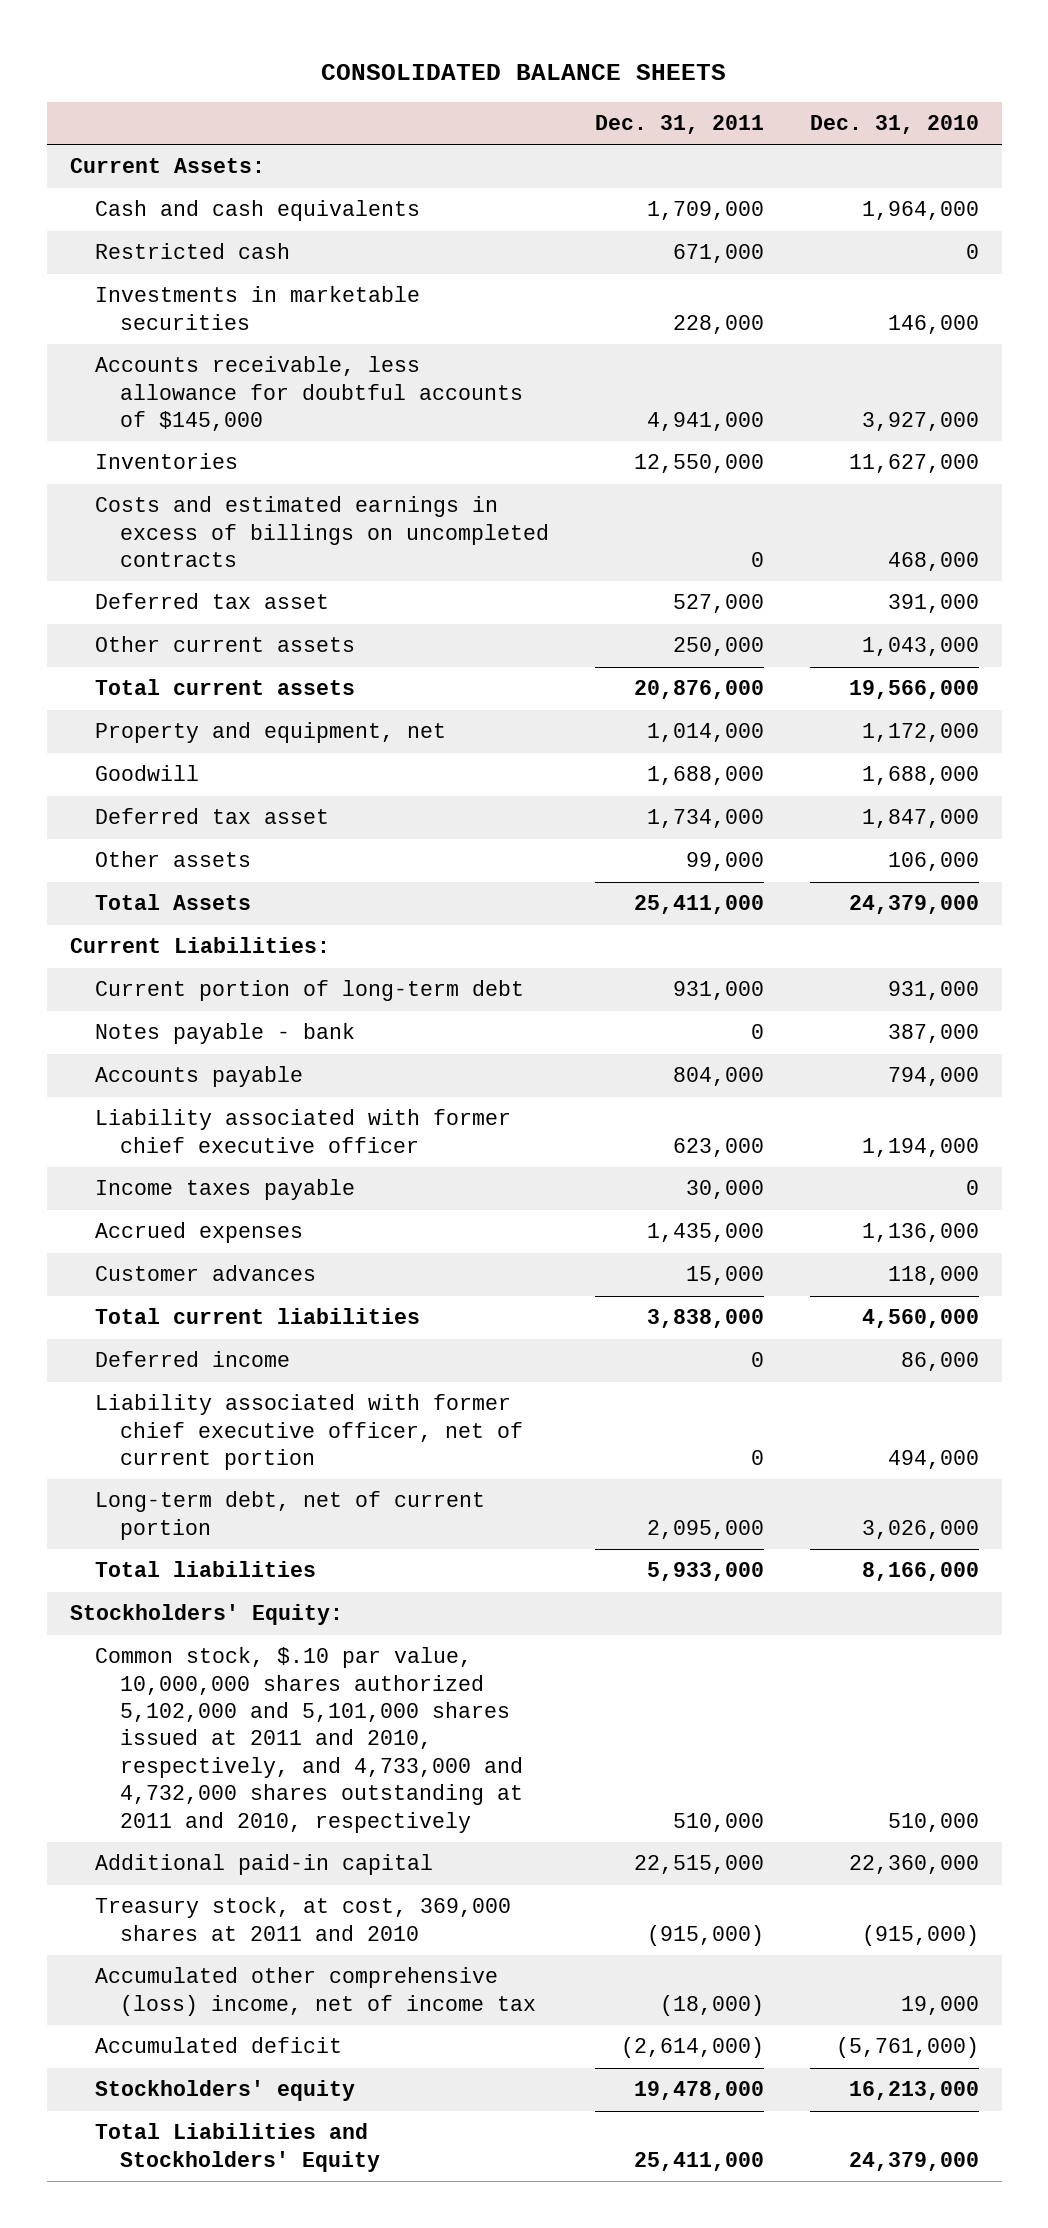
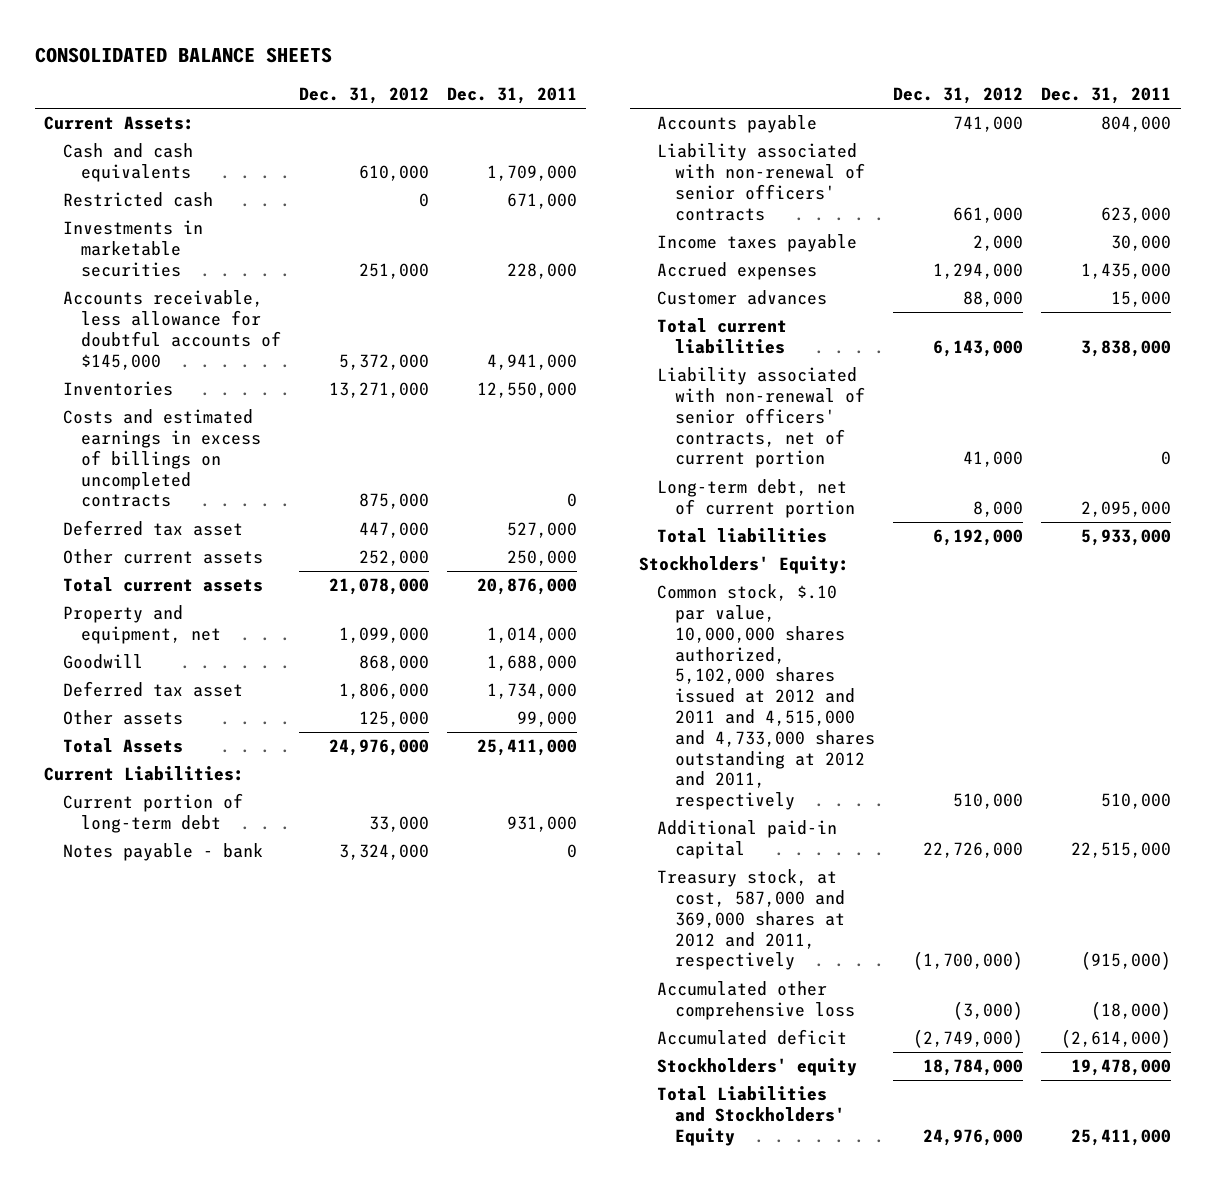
[809,115,979,135] Dec. 31, 2010 -> none
none -> [299,87,430,105] Dec. 31, 2012
[94,1109,511,1153] Liability associated with former chief executive officer -> [657,143,866,221] Liability associated with non-renewal of senior officers' contracts
[94,1351,290,1368] Deferred income -> none
[94,1394,524,1471] Liability associated with former chief executive officer, net of current portion -> [657,367,866,469] Liability associated with non-renewal of senior officers' contracts, net of current portion
[94,1647,524,1833] Common stock, $.10 par value, 10,000,000 shares authorized 5,102,000 and 5,101,000 shares issued at 2011 and 2010, respectively, and 4,733,000 and 4,732,000 shares outstanding at 2011 and 2010, respectively -> [657,584,876,811] Common stock, $.10 par value, 10,000,000 shares authorized, 5,102,000 shares issued at 2012 and 2011 and 4,515,000 and 4,733,000 shares outstanding at 2012 and 2011, respectively
[94,1897,511,1941] Treasury stock, at cost, 369,000 shares at 2011 and 2010 -> [657,869,846,971] Treasury stock, at cost, 587,000 and 369,000 shares at 2012 and 2011, respectively
[94,1967,537,2016] Accumulated other comprehensive (loss) income, net of income tax -> [657,981,856,1021] Accumulated other comprehensive loss

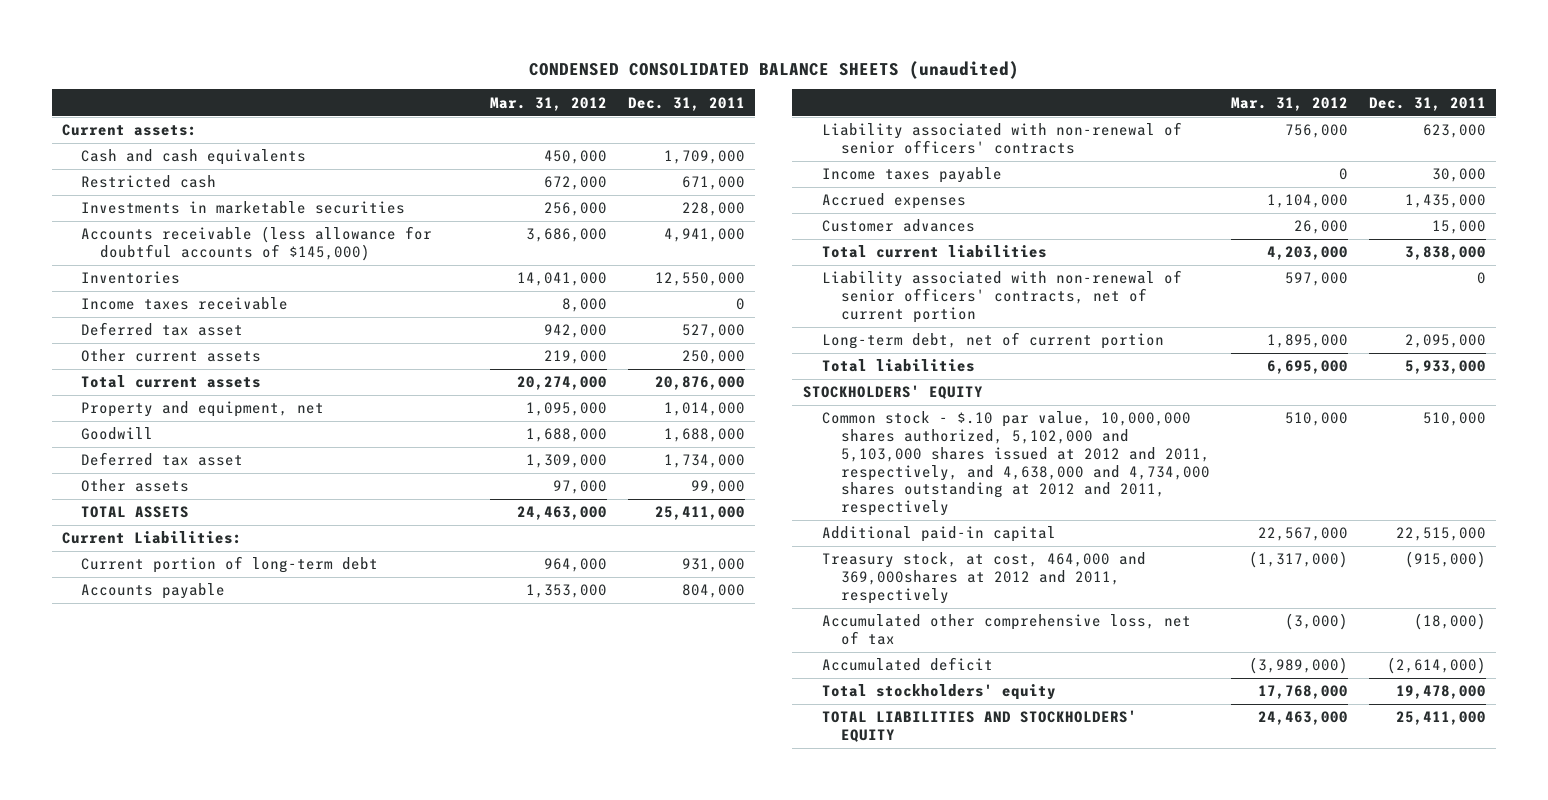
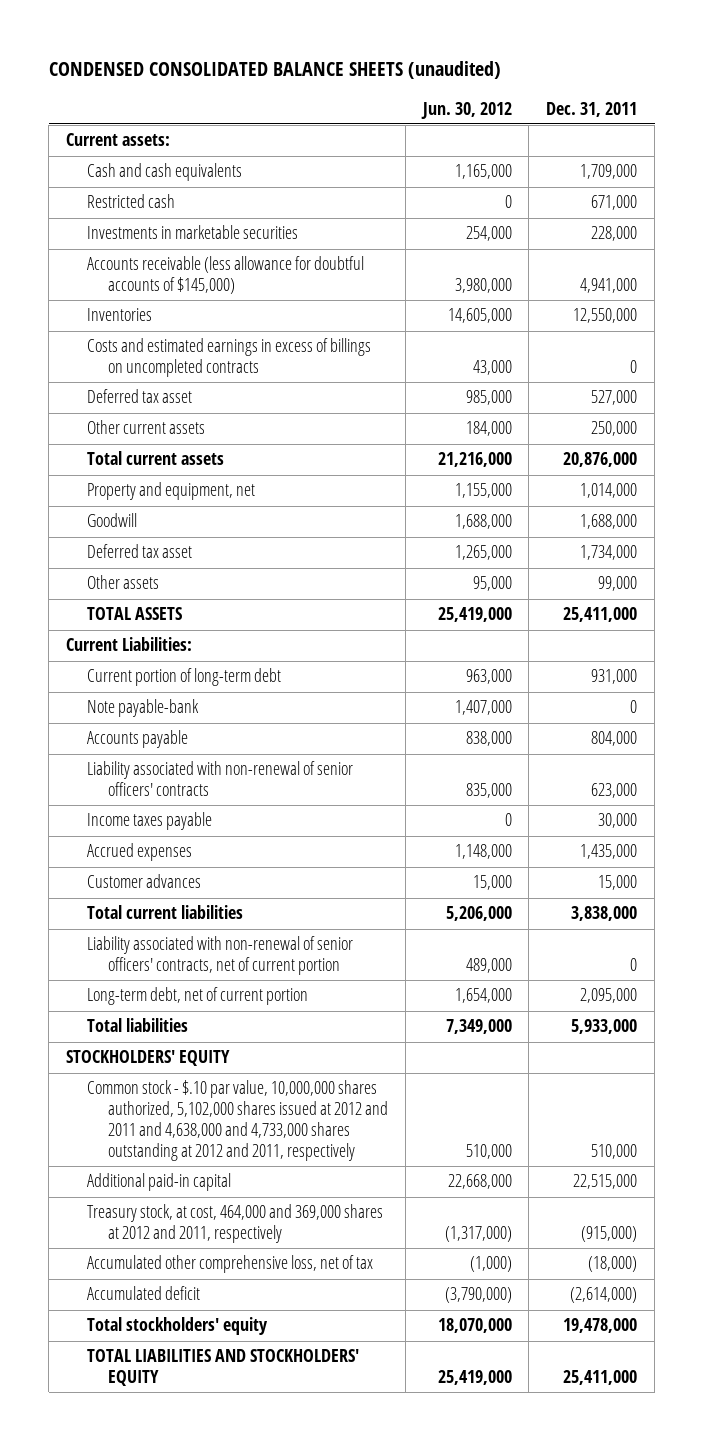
[489,96,607,111] Mar. 31, 2012 -> none
none -> [420,101,512,119] Jun. 30, 2012
[80,297,288,311] Income taxes receivable -> none
none -> [86,338,371,378] Costs and estimated earnings in excess of billings on uncompleted contracts
none -> [86,699,199,718] Note payable-bank
[821,411,1210,517] Common stock - $.10 par value, 10,000,000 shares authorized, 5,102,000 and 5,103,000 shares issued at 2012 and 2011, respectively, and 4,638,000 and 4,734,000 shares outstanding at 2012 and 2011, respectively -> [86,1080,388,1162] Common stock - $.10 par value, 10,000,000 shares authorized, 5,102,000 shares issued at 2012 and 2011 and 4,638,000 and 4,733,000 shares outstanding at 2012 and 2011, respectively
[821,552,1146,604] Treasury stock, at cost, 464,000 and 369,000shares at 2012 and 2011, respectively -> [86,1204,383,1244] Treasury stock, at cost, 464,000 and 369,000 shares at 2012 and 2011, respectively

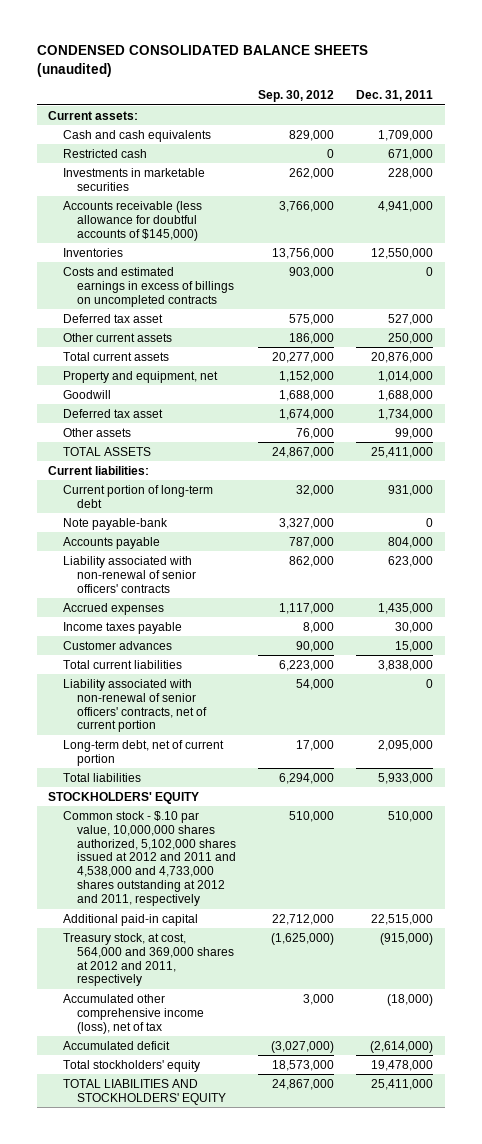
[420,101,512,119] Jun. 30, 2012 -> none
none -> [258,90,335,103] Sep. 30, 2012
[65,637,192,652] Current Liabilities: -> [48,465,150,475] Current liabilities:
[86,812,212,831] Income taxes payable -> [62,621,182,634] Income taxes payable
[86,1080,388,1162] Common stock - $.10 par value, 10,000,000 shares authorized, 5,102,000 shares issued at 2012 and 2011 and 4,638,000 and 4,733,000 shares outstanding at 2012 and 2011, respectively -> [62,810,236,907] Common stock - $.10 par value, 10,000,000 shares authorized, 5,102,000 shares issued at 2012 and 2011 and 4,538,000 and 4,733,000 shares outstanding at 2012 and 2011, respectively
[86,1204,383,1244] Treasury stock, at cost, 464,000 and 369,000 shares at 2012 and 2011, respectively -> [62,932,234,987] Treasury stock, at cost, 564,000 and 369,000 shares at 2012 and 2011, respectively
[86,1255,373,1274] Accumulated other comprehensive loss, net of tax -> [62,993,204,1034] Accumulated other comprehensive income (loss), net of tax

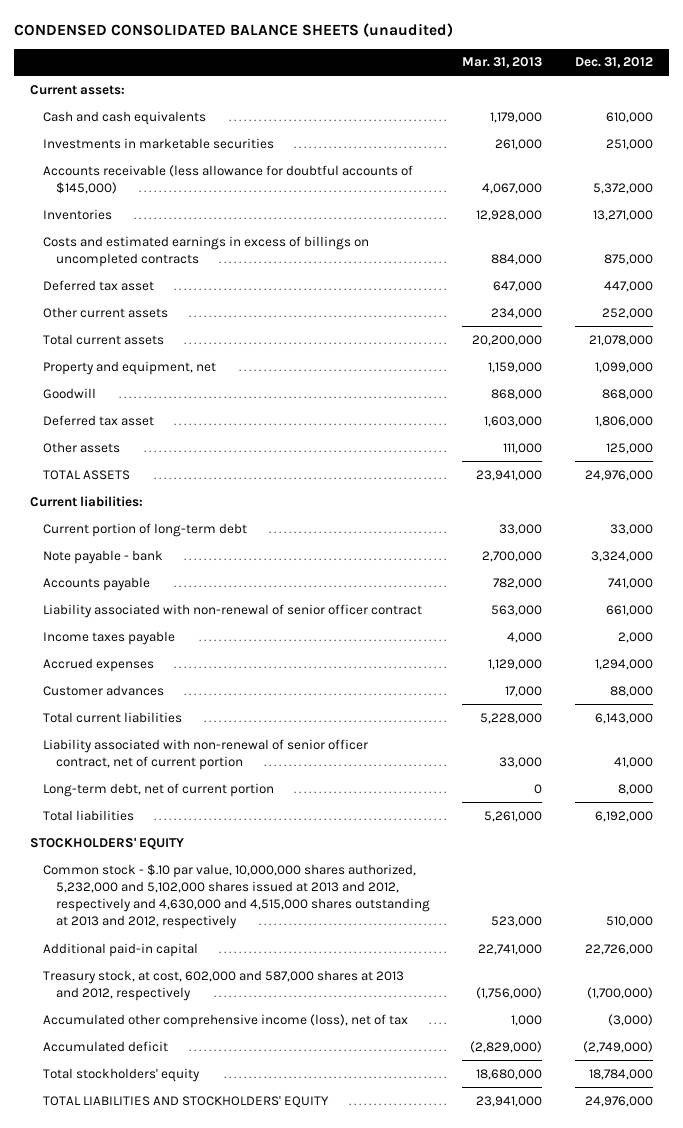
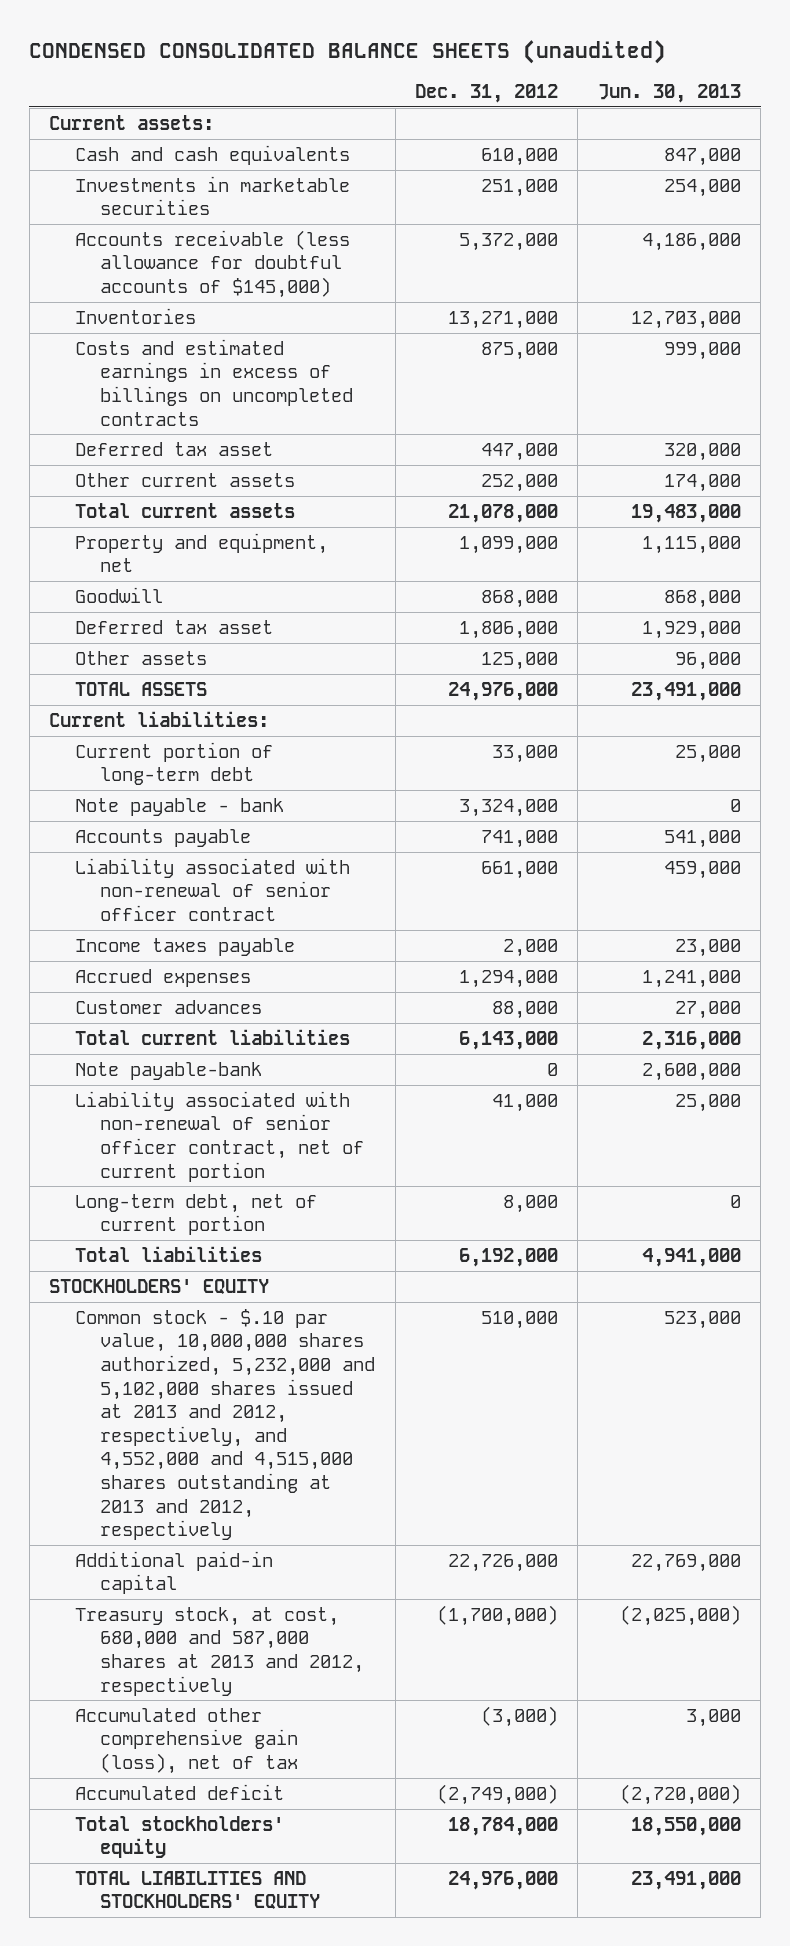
[462,57,543,69] Mar. 31, 2013 -> none
none -> [597,83,741,103] Jun. 30, 2013
none -> [74,1061,262,1080] Note payable-bank
[43,863,430,930] Common stock - $.10 par value, 10,000,000 shares authorized, 5,232,000 and 5,102,000 shares issued at 2013 and 2012, respectively and 4,630,000 and 4,515,000 shares outstanding at 2013 and 2012, respectively -> [74,1308,376,1541] Common stock - $.10 par value, 10,000,000 shares authorized, 5,232,000 and 5,102,000 shares issued at 2013 and 2012, respectively, and 4,552,000 and 4,515,000 shares outstanding at 2013 and 2012, respectively
[43,969,405,1001] Treasury stock, at cost, 602,000 and 587,000 shares at 2013 and 2012, respectively -> [74,1606,365,1696] Treasury stock, at cost, 680,000 and 587,000 shares at 2013 and 2012, respectively
[43,1013,409,1028] Accumulated other comprehensive income (loss), net of tax -> [74,1707,299,1774] Accumulated other comprehensive gain (loss), net of tax

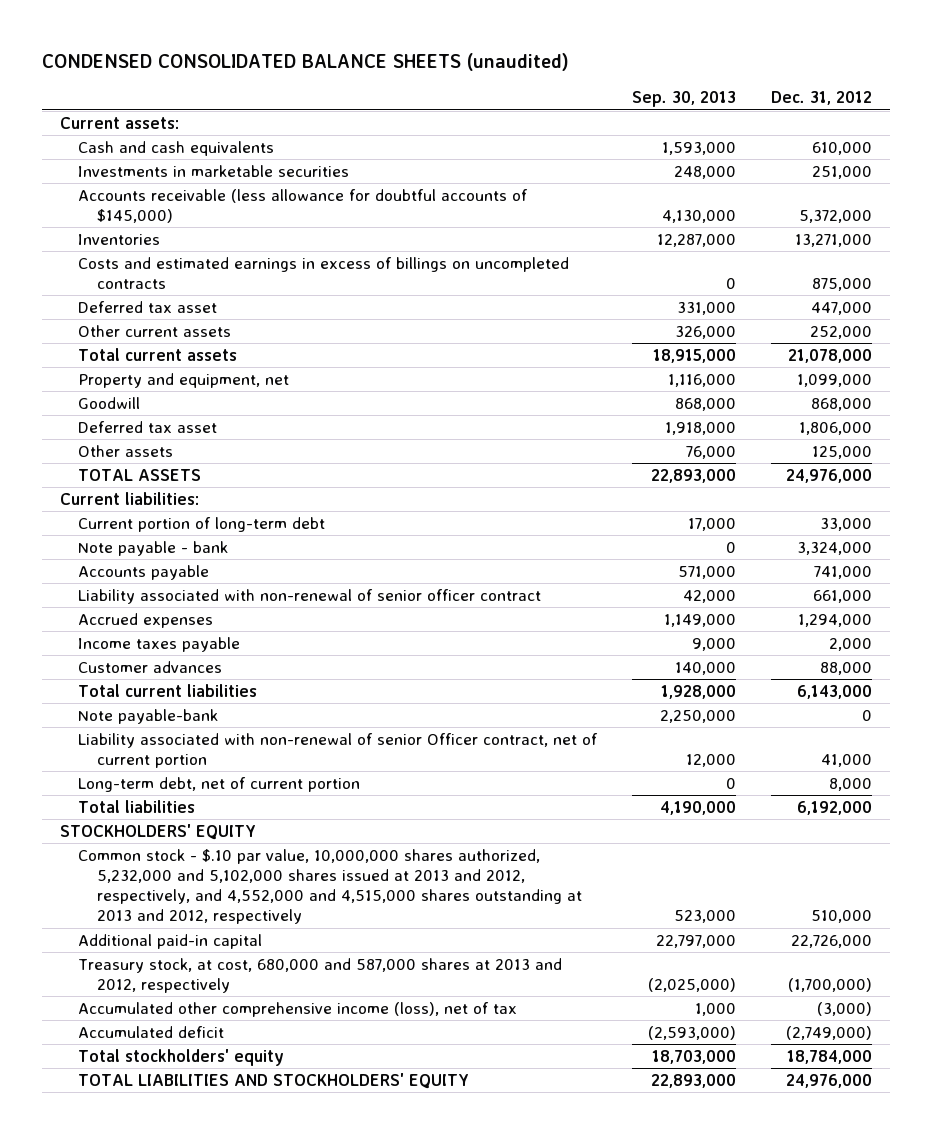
[597,83,741,103] Jun. 30, 2013 -> none
none -> [632,91,737,108] Sep. 30, 2013
[74,937,295,956] Income taxes payable -> [78,636,241,652] Income taxes payable
[74,1090,365,1182] Liability associated with non-renewal of senior officer contract, net of current portion -> [78,732,599,768] Liability associated with non-renewal of senior Officer contract, net of current portion
[74,1707,299,1774] Accumulated other comprehensive gain (loss), net of tax -> [78,1001,518,1017] Accumulated other comprehensive income (loss), net of tax

